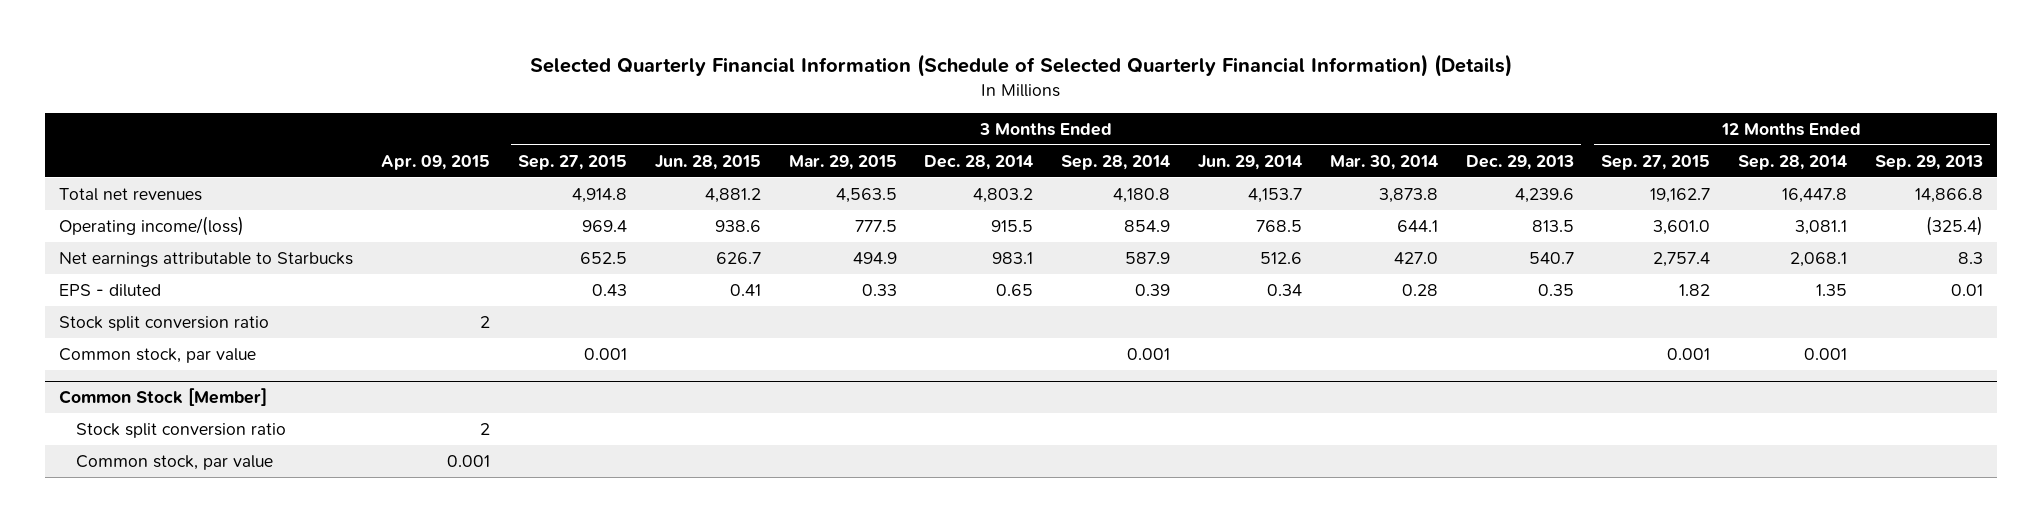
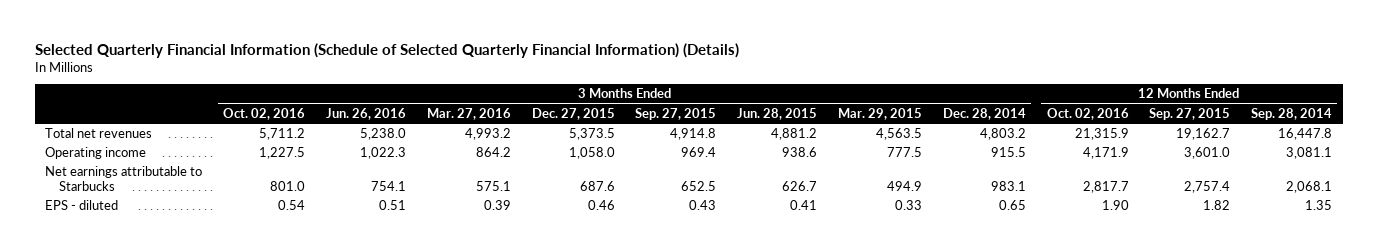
[381,154,491,170] Apr. 09, 2015 -> none
[1061,154,1171,170] Sep. 28, 2014 -> none
[1197,154,1302,170] Jun. 29, 2014 -> none
[1329,154,1438,170] Mar. 30, 2014 -> none
[1465,154,1574,170] Dec. 29, 2013 -> none
[1875,154,1984,170] Sep. 29, 2013 -> none
none -> [223,107,306,120] Oct. 02, 2016
none -> [326,107,407,120] Jun. 26, 2016
none -> [426,107,511,120] Mar. 27, 2016
none -> [531,107,615,120] Dec. 27, 2015
none -> [1046,107,1129,120] Oct. 02, 2016
[59,215,245,236] Operating income/(loss) -> [45,147,147,160] Operating income
[59,315,270,331] Stock split conversion ratio -> none
[59,347,257,363] Common stock, par value -> none
[59,387,268,406] Common Stock [Member] -> none
[76,422,287,438] Stock split conversion ratio -> none
[76,454,274,470] Common stock, par value -> none

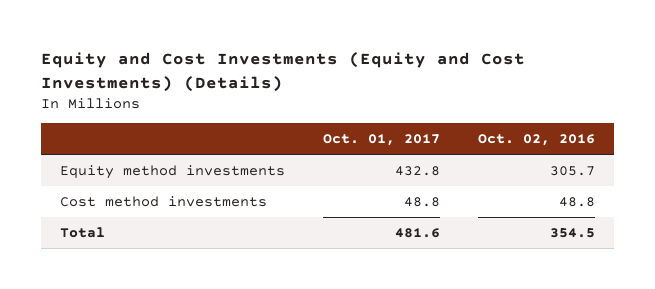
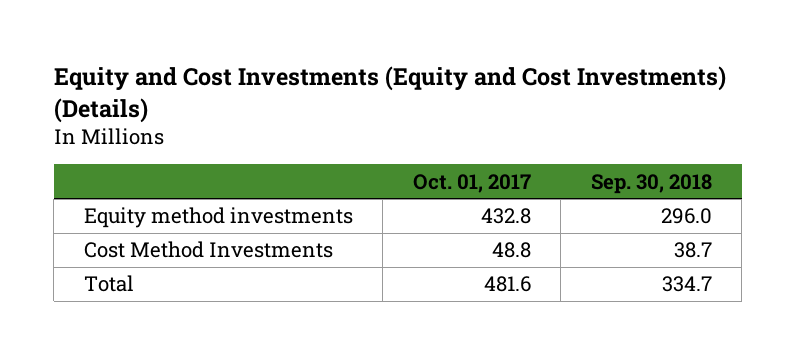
[477,134,595,147] Oct. 02, 2016 -> none
none -> [590,173,712,194] Sep. 30, 2018
[59,196,267,208] Cost method investments -> [83,241,333,259] Cost Method Investments

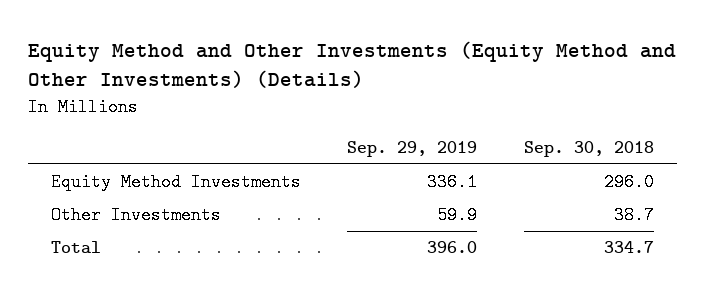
[53,66,726,123] Equity and Cost Investments (Equity and Cost Investments) (Details) -> [27,40,676,89] Equity Method and Other Investments (Equity Method and Other Investments) (Details)
[412,173,531,193] Oct. 01, 2017 -> none
none -> [347,140,478,157] Sep. 29, 2019
[83,207,353,229] Equity method investments -> [50,173,301,192] Equity Method Investments
[83,241,333,259] Cost Method Investments -> [50,206,221,225] Other Investments

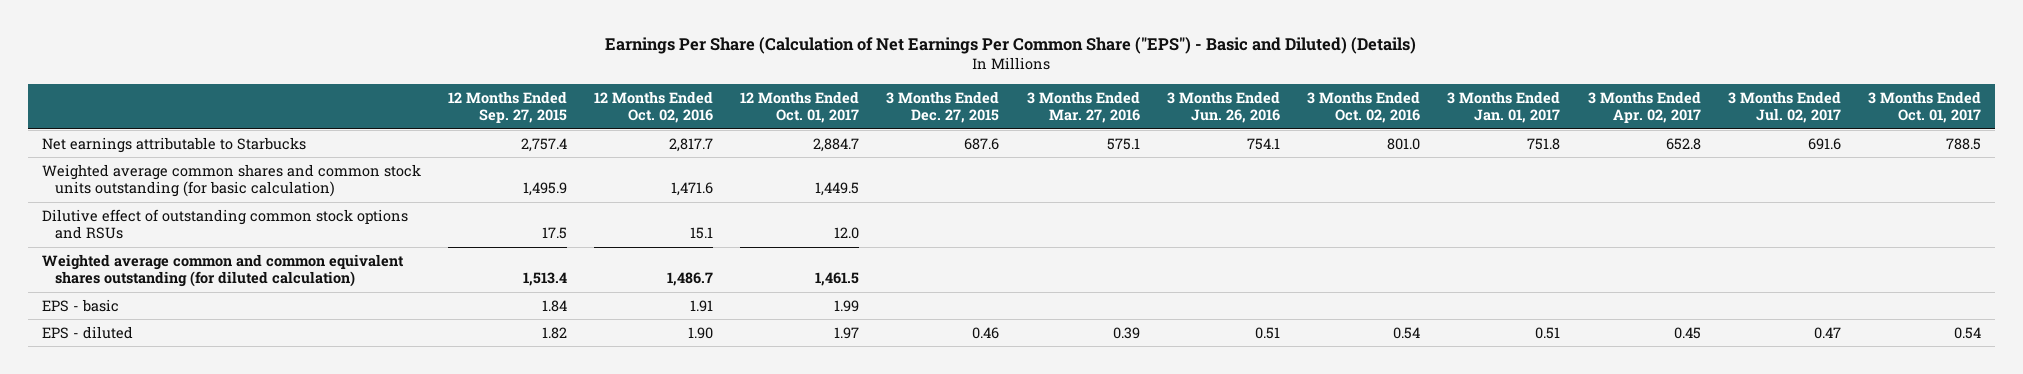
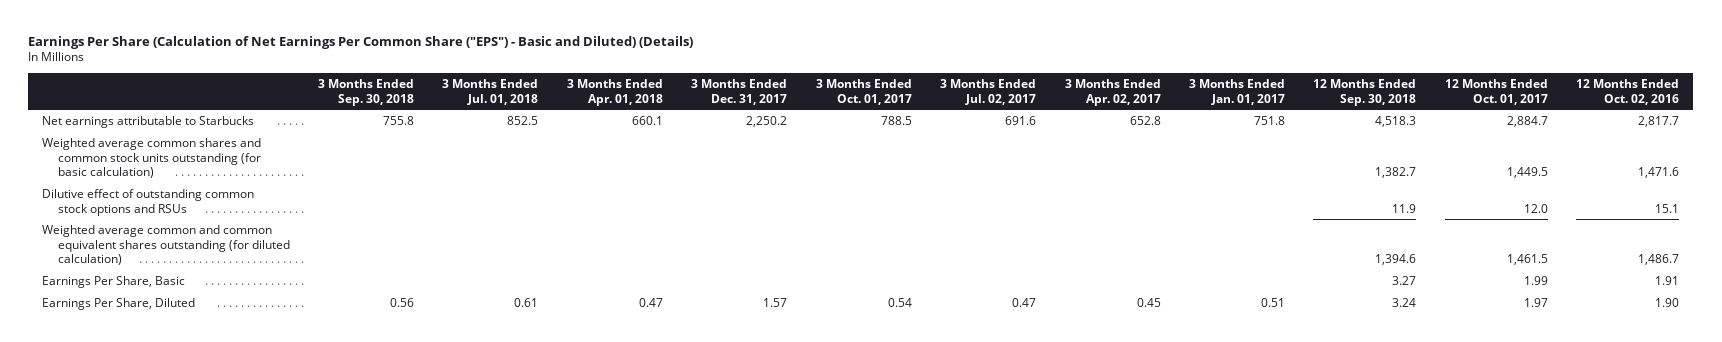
[447,90,567,124] 12 Months Ended Sep. 27, 2015 -> none
[886,90,1000,124] 3 Months Ended Dec. 27, 2015 -> none
[1026,90,1140,124] 3 Months Ended Mar. 27, 2016 -> none
[1166,90,1280,124] 3 Months Ended Jun. 26, 2016 -> none
[1307,90,1421,124] 3 Months Ended Oct. 02, 2016 -> none
none -> [318,78,415,106] 3 Months Ended Sep. 30, 2018
none -> [442,78,539,105] 3 Months Ended Jul. 01, 2018
none -> [566,78,663,106] 3 Months Ended Apr. 01, 2018
none -> [691,78,788,105] 3 Months Ended Dec. 31, 2017
none -> [1313,78,1417,106] 12 Months Ended Sep. 30, 2018
[41,298,119,312] EPS - basic -> [42,275,186,288] Earnings Per Share, Basic
[41,325,133,339] EPS - diluted -> [42,297,196,310] Earnings Per Share, Diluted

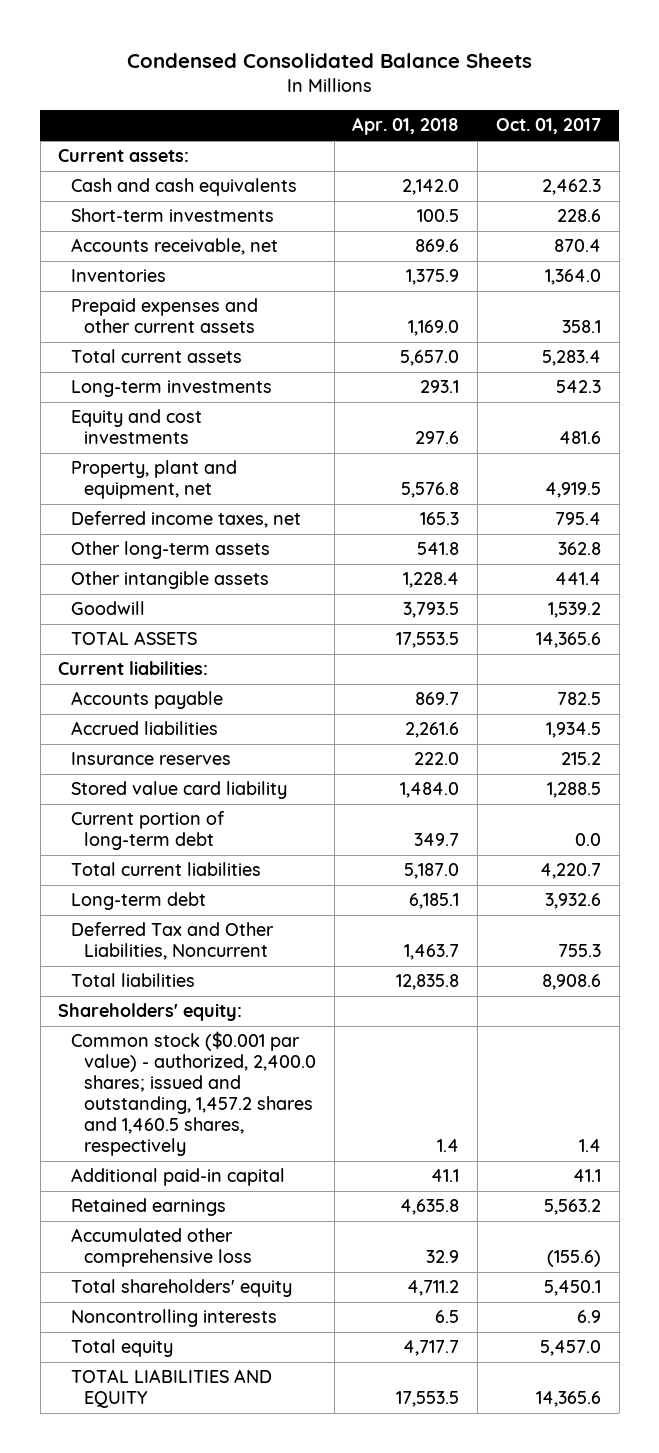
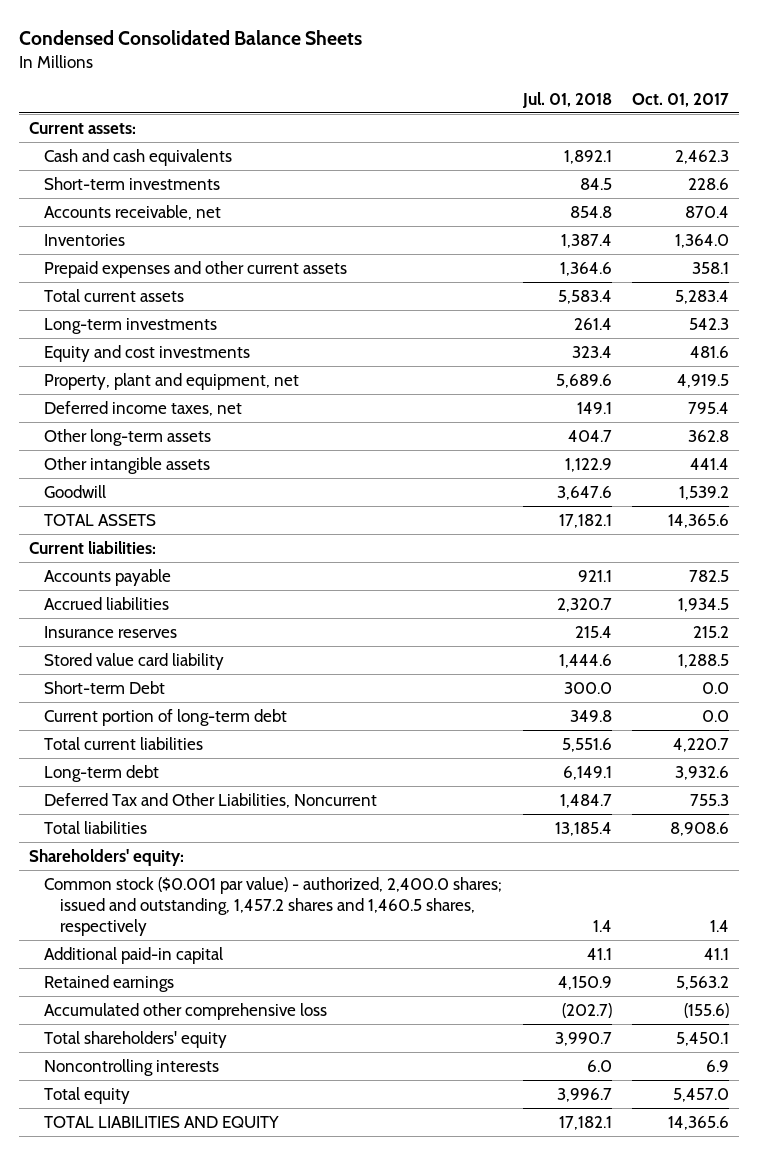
[352,117,460,136] Apr. 01, 2018 -> none
none -> [521,91,612,108] Jul. 01, 2018
none -> [44,680,166,694] Short-term Debt

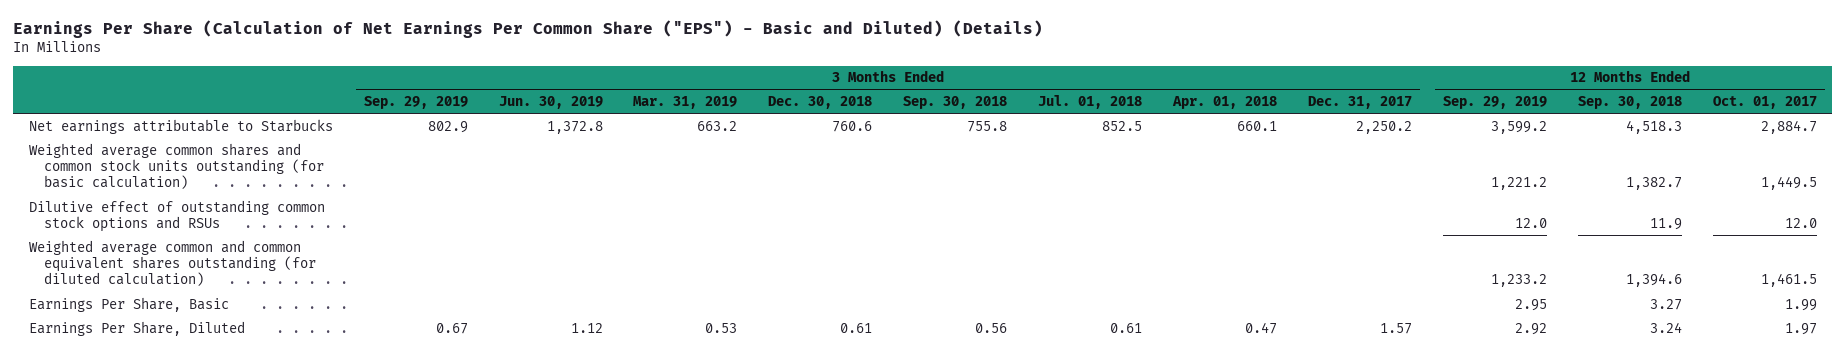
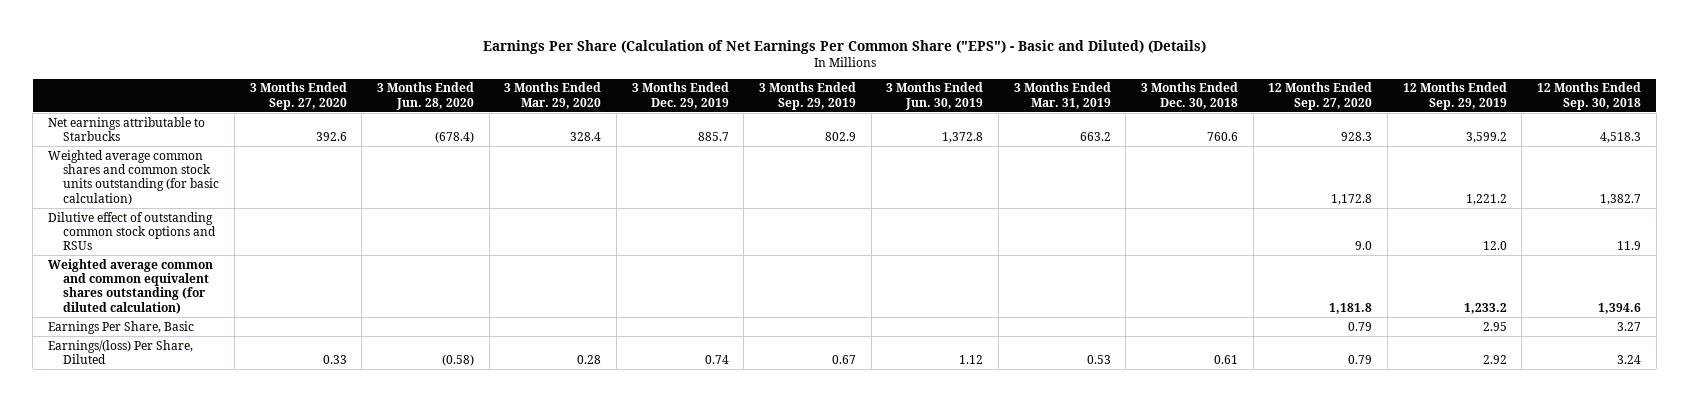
[903,96,1008,110] Sep. 30, 2018 -> none
[1038,95,1143,110] Jul. 01, 2018 -> none
[1172,96,1278,110] Apr. 01, 2018 -> none
[1308,96,1413,110] Dec. 31, 2017 -> none
[1712,96,1817,110] Oct. 01, 2017 -> none
none -> [249,82,347,110] 3 Months Ended Sep. 27, 2020
none -> [377,82,475,110] 3 Months Ended Jun. 28, 2020
none -> [504,82,602,109] 3 Months Ended Mar. 29, 2020
none -> [631,82,729,109] 3 Months Ended Dec. 29, 2019
none -> [1268,82,1373,110] 12 Months Ended Sep. 27, 2020
[28,320,245,336] Earnings Per Share, Diluted -> [48,339,194,364] Earnings/(loss) Per Share, Diluted

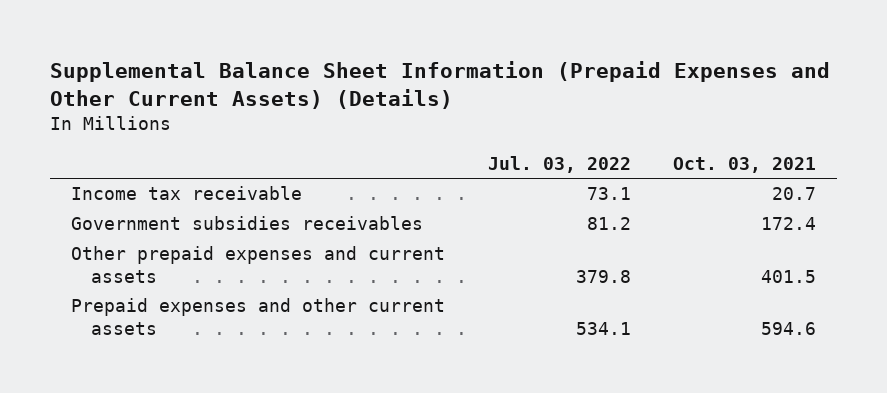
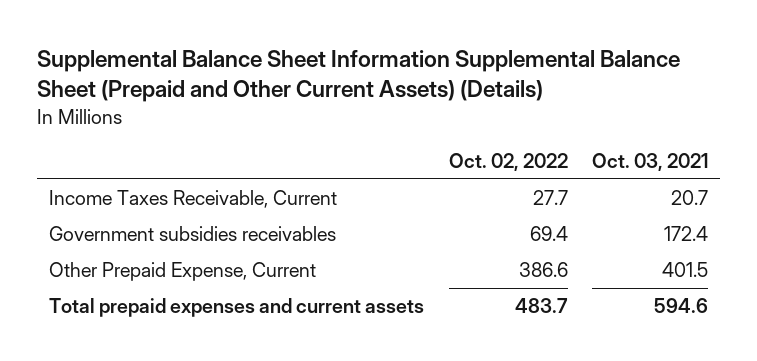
[50,61,831,110] Supplemental Balance Sheet Information (Prepaid Expenses and Other Current Assets) (Details) -> [37,50,681,103] Supplemental Balance Sheet Information Supplemental Balance Sheet (Prepaid and Other Current Assets) (Details)
[487,155,631,173] Jul. 03, 2022 -> none
none -> [448,152,568,171] Oct. 02, 2022
[71,186,303,201] Income tax receivable -> [49,189,338,208] Income Taxes Receivable, Current
[71,246,446,283] Other prepaid expenses and current assets -> [49,261,317,281] Other Prepaid Expense, Current
[71,298,446,335] Prepaid expenses and other current assets -> [49,297,425,317] Total prepaid expenses and current assets

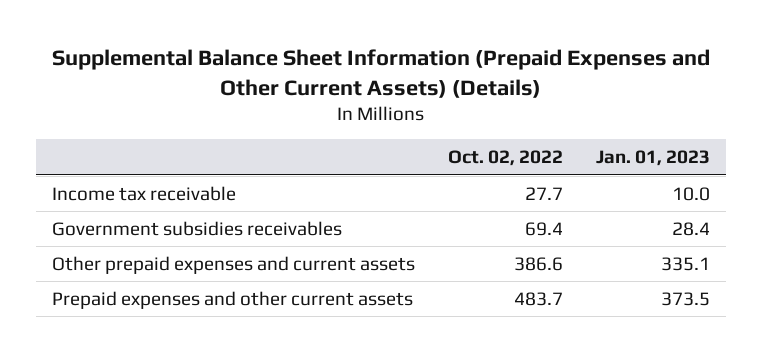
[37,50,681,103] Supplemental Balance Sheet Information Supplemental Balance Sheet (Prepaid and Other Current Assets) (Details) -> [51,49,710,98] Supplemental Balance Sheet Information (Prepaid Expenses and Other Current Assets) (Details)
[591,152,708,171] Oct. 03, 2021 -> none
none -> [595,150,710,167] Jan. 01, 2023
[49,189,338,208] Income Taxes Receivable, Current -> [52,185,237,201] Income tax receivable
[49,261,317,281] Other Prepaid Expense, Current -> [52,255,416,274] Other prepaid expenses and current assets
[49,297,425,317] Total prepaid expenses and current assets -> [52,290,414,309] Prepaid expenses and other current assets

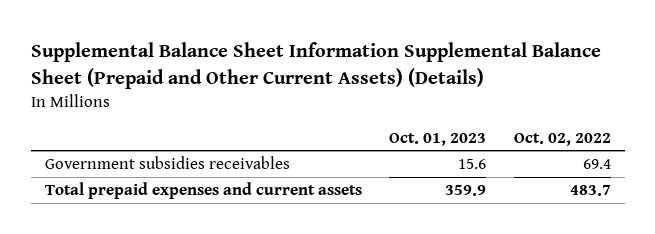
[51,49,710,98] Supplemental Balance Sheet Information (Prepaid Expenses and Other Current Assets) (Details) -> [30,42,601,89] Supplemental Balance Sheet Information Supplemental Balance Sheet (Prepaid and Other Current Assets) (Details)
[595,150,710,167] Jan. 01, 2023 -> none
none -> [389,132,487,146] Oct. 01, 2023
[52,185,237,201] Income tax receivable -> none
[52,255,416,274] Other prepaid expenses and current assets -> none
[52,290,414,309] Prepaid expenses and other current assets -> [44,182,362,200] Total prepaid expenses and current assets

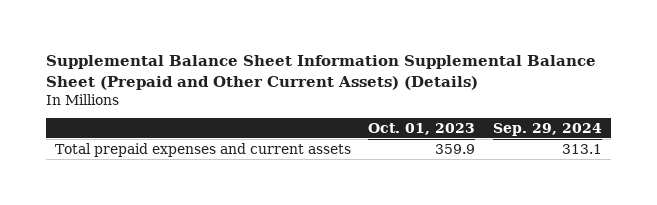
[513,132,611,146] Oct. 02, 2022 -> none
none -> [493,122,603,136] Sep. 29, 2024
[44,156,290,170] Government subsidies receivables -> none

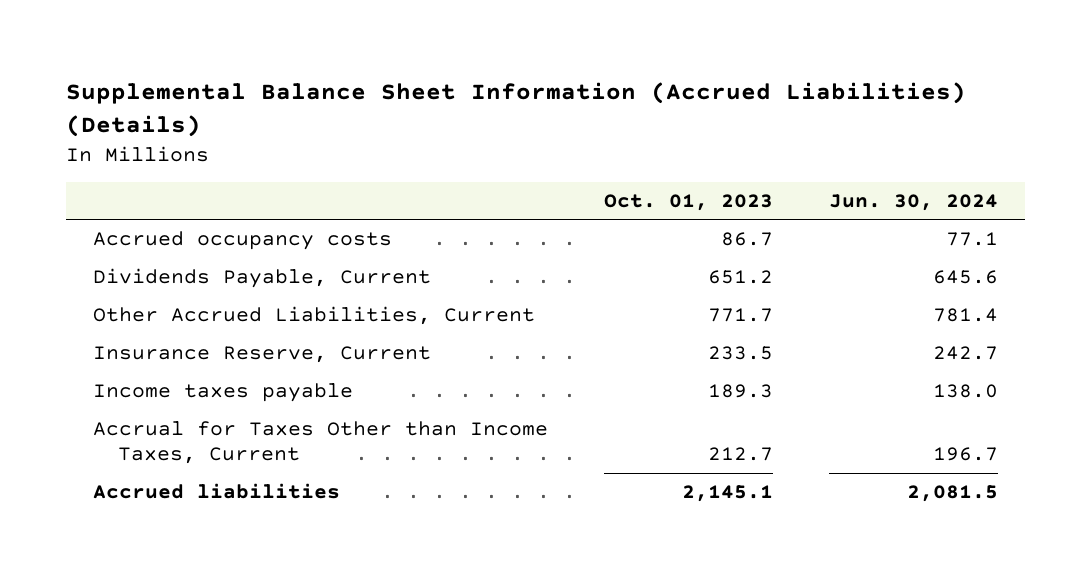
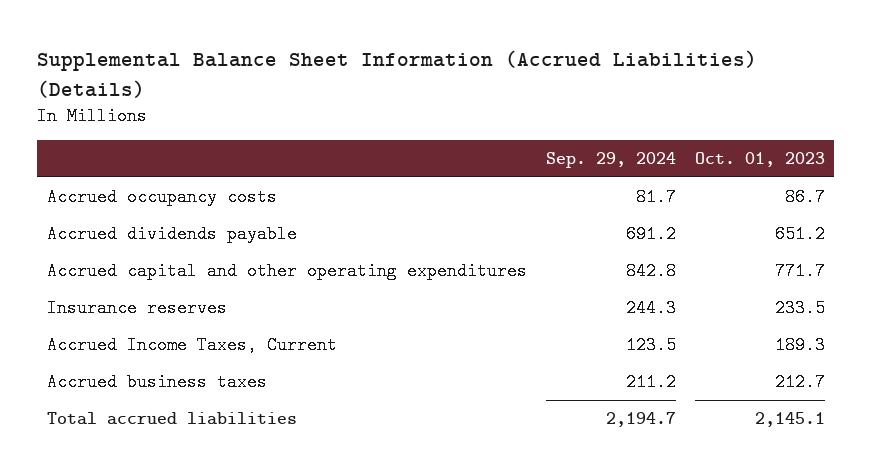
[828,193,998,211] Jun. 30, 2024 -> none
none -> [545,151,676,168] Sep. 29, 2024
[93,268,432,289] Dividends Payable, Current -> [46,225,297,244] Accrued dividends payable
[93,306,536,326] Other Accrued Liabilities, Current -> [46,262,527,281] Accrued capital and other operating expenditures
[93,346,432,364] Insurance Reserve, Current -> [46,299,227,318] Insurance reserves
[93,383,354,403] Income taxes payable -> [46,336,337,355] Accrued Income Taxes, Current
[93,421,549,465] Accrual for Taxes Other than Income Taxes, Current -> [46,373,267,392] Accrued business taxes
[93,483,341,500] Accrued liabilities -> [46,412,297,426] Total accrued liabilities

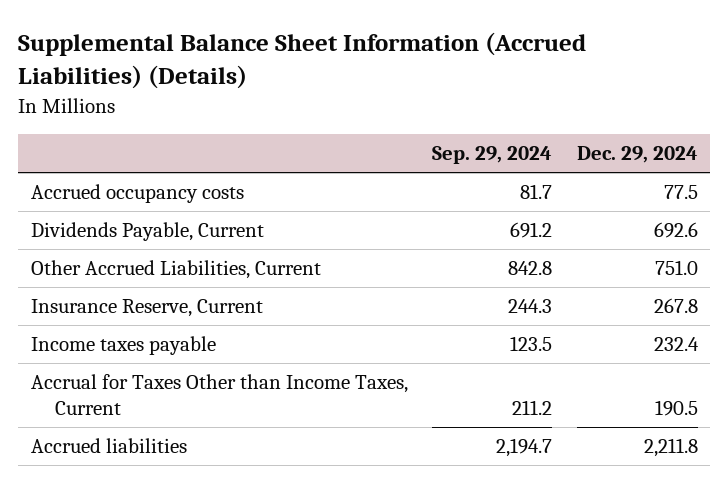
[694,151,825,167] Oct. 01, 2023 -> none
none -> [576,146,698,164] Dec. 29, 2024
[46,225,297,244] Accrued dividends payable -> [30,222,264,242] Dividends Payable, Current
[46,262,527,281] Accrued capital and other operating expenditures -> [30,260,321,280] Other Accrued Liabilities, Current
[46,299,227,318] Insurance reserves -> [30,299,263,318] Insurance Reserve, Current
[46,336,337,355] Accrued Income Taxes, Current -> [30,336,216,356] Income taxes payable
[46,373,267,392] Accrued business taxes -> [30,374,408,415] Accrual for Taxes Other than Income Taxes, Current
[46,412,297,426] Total accrued liabilities -> [30,438,187,454] Accrued liabilities

